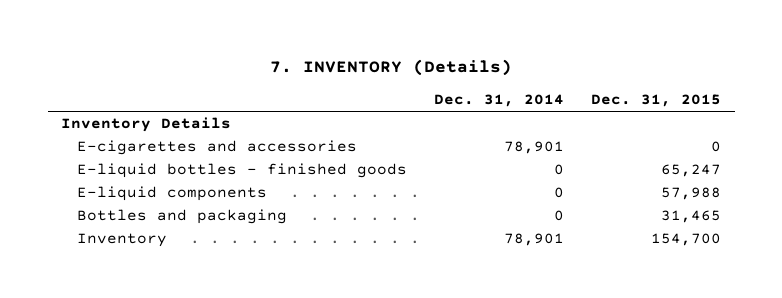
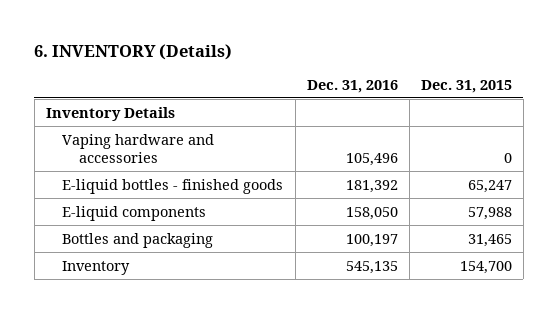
[270,59,513,77] 7. INVENTORY (Details) -> [34,43,233,60] 6. INVENTORY (Details)
[434,94,565,108] Dec. 31, 2014 -> none
none -> [306,79,398,93] Dec. 31, 2016
[76,140,357,156] E-cigarettes and accessories -> [62,133,215,163] Vaping hardware and accessories

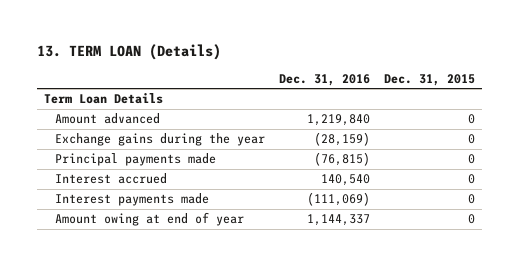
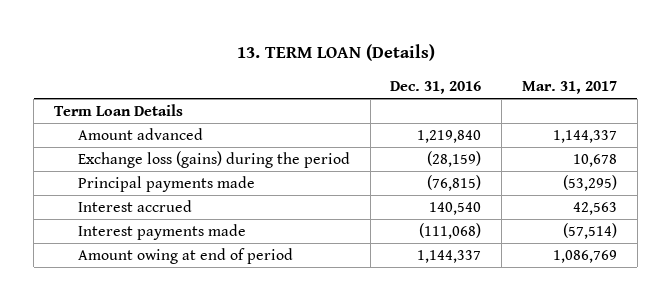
[384,73,476,86] Dec. 31, 2015 -> none
none -> [522,80,618,94] Mar. 31, 2017
[54,133,265,147] Exchange gains during the year -> [77,151,350,169] Exchange loss (gains) during the period
[306,192,370,207] (111,069) -> [419,223,482,240] (111,068)
[54,212,244,227] Amount owing at end of year -> [77,248,293,265] Amount owing at end of period

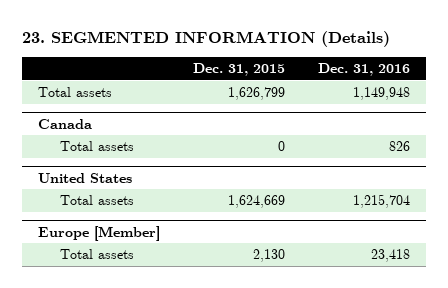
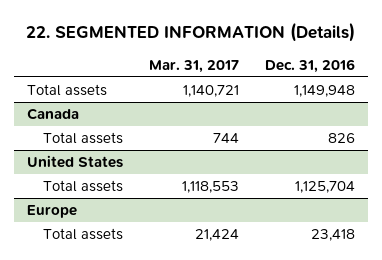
[21,31,390,48] 23. SEGMENTED INFORMATION (Details) -> [26,21,356,42] 22. SEGMENTED INFORMATION (Details)
[193,63,286,77] Dec. 31, 2015 -> none
none -> [149,59,240,73] Mar. 31, 2017
[352,194,410,209] 1,215,704 -> [294,181,355,194] 1,125,704
[38,225,161,241] Europe [Member] -> [27,205,78,219] Europe

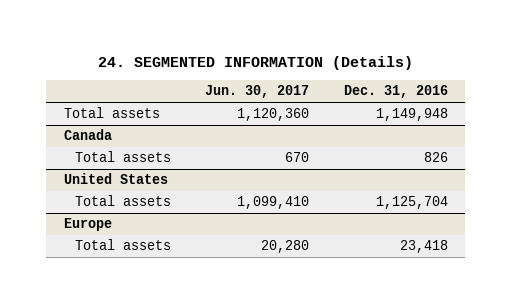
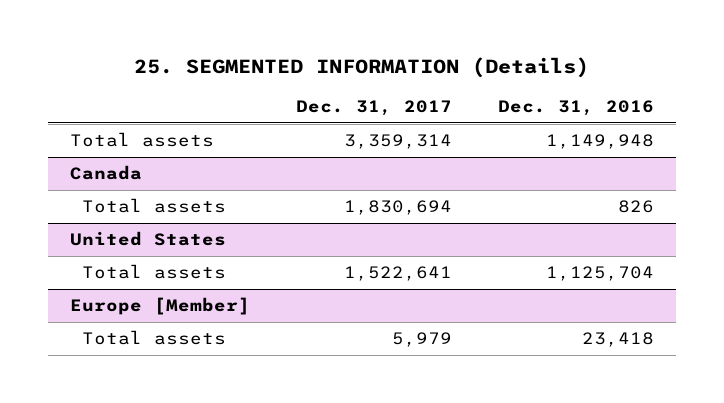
[97,55,413,70] 24. SEGMENTED INFORMATION (Details) -> [133,57,589,79] 25. SEGMENTED INFORMATION (Details)
[205,85,310,99] Jun. 30, 2017 -> none
none -> [295,99,452,116] Dec. 31, 2017
[63,218,112,232] Europe -> [70,297,251,316] Europe [Member]

